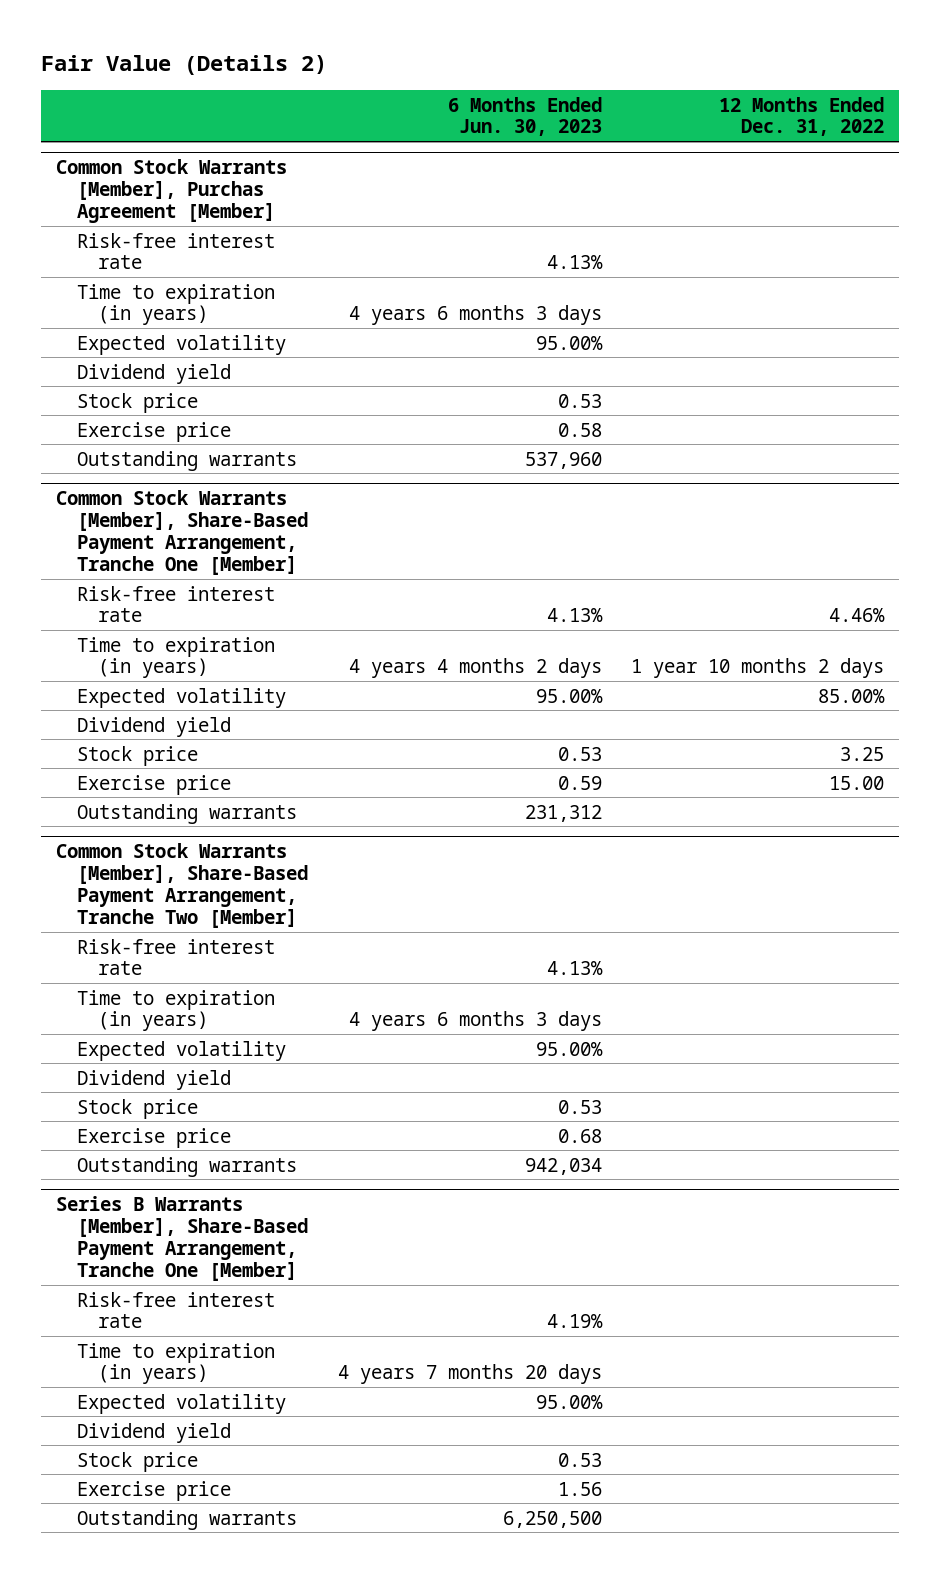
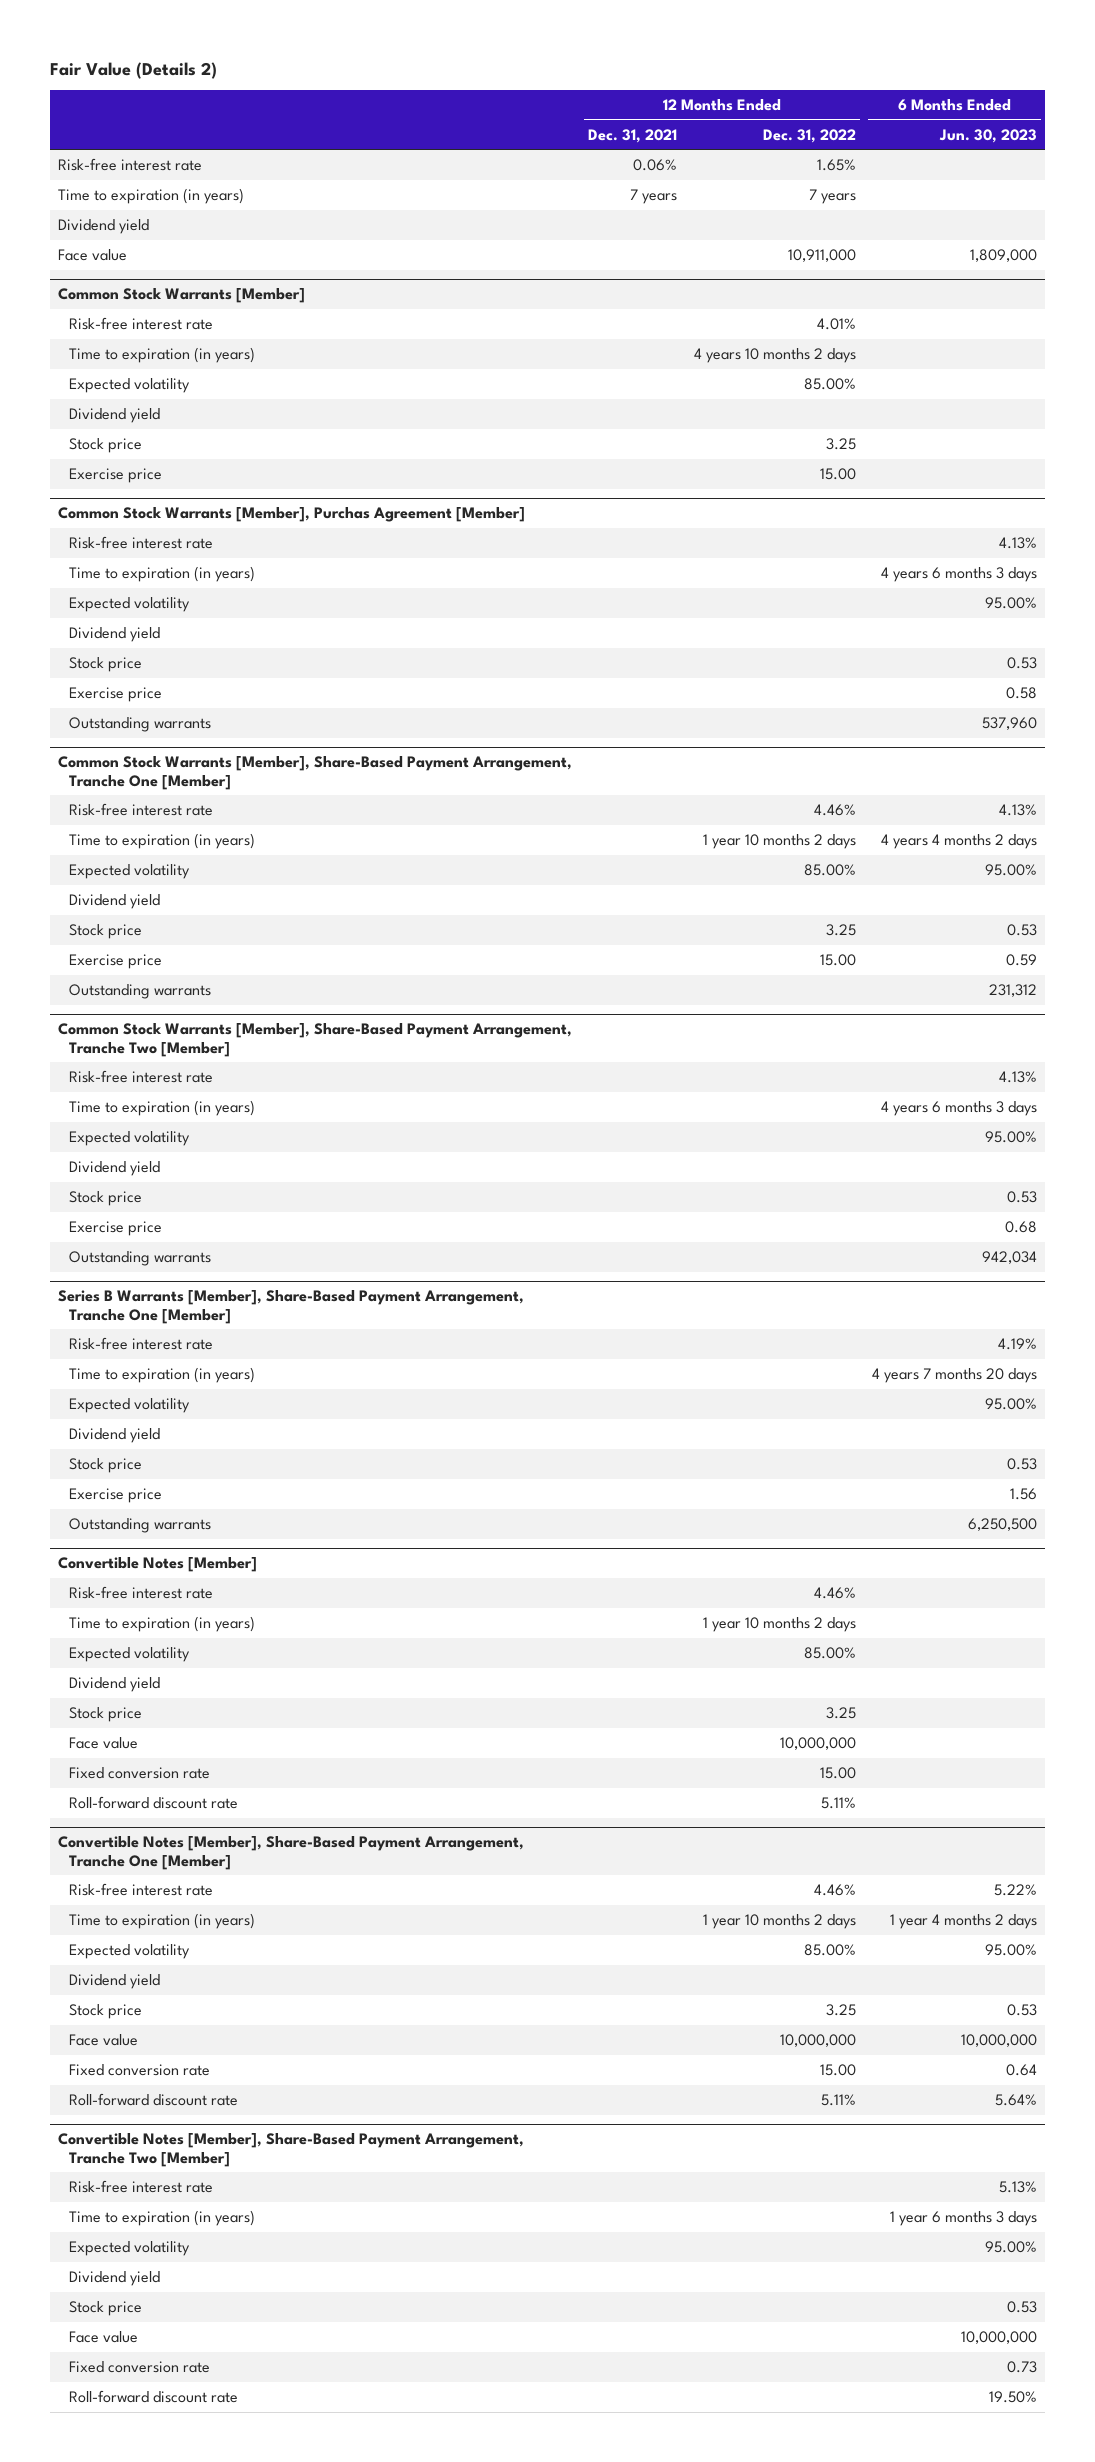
none -> [588,128,678,143] Dec. 31, 2021
none -> [58,157,203,171] Risk-free interest rate
none -> [58,187,245,204] Time to expiration (in years)
none -> [58,218,150,234] Dividend yield
none -> [58,248,128,261] Face value
none -> [58,288,306,304] Common Stock Warrants [Member]
none -> [69,316,214,330] Risk-free interest rate
none -> [69,346,256,363] Time to expiration (in years)
none -> [69,377,191,393] Expected volatility
none -> [69,407,161,423] Dividend yield
none -> [69,437,143,453] Stock price
none -> [69,467,163,483] Exercise price
none -> [58,1557,258,1573] Convertible Notes [Member]
none -> [69,1585,214,1599] Risk-free interest rate
none -> [69,1615,256,1632] Time to expiration (in years)
none -> [69,1646,191,1662] Expected volatility
none -> [69,1676,161,1692] Dividend yield
none -> [69,1706,143,1722] Stock price
none -> [69,1736,139,1749] Face value
none -> [69,1766,211,1779] Fixed conversion rate
none -> [69,1795,239,1809] Roll-forward discount rate
none -> [58,1836,525,1870] Convertible Notes [Member], Share-Based Payment Arrangement, Tranche One [Member]
none -> [69,1882,214,1896] Risk-free interest rate
none -> [69,1912,256,1929] Time to expiration (in years)
none -> [69,1943,191,1959] Expected volatility
none -> [69,1973,161,1989] Dividend yield
none -> [69,2003,143,2019] Stock price
none -> [69,2033,139,2046] Face value
none -> [69,2063,211,2076] Fixed conversion rate
none -> [69,2092,239,2106] Roll-forward discount rate
none -> [58,2133,525,2167] Convertible Notes [Member], Share-Based Payment Arrangement, Tranche Two [Member]
none -> [69,2179,214,2193] Risk-free interest rate
none -> [69,2209,256,2226] Time to expiration (in years)
none -> [69,2240,191,2256] Expected volatility
none -> [69,2270,161,2286] Dividend yield
none -> [69,2300,143,2316] Stock price
none -> [69,2330,139,2343] Face value
none -> [69,2360,211,2373] Fixed conversion rate
none -> [69,2389,239,2403] Roll-forward discount rate

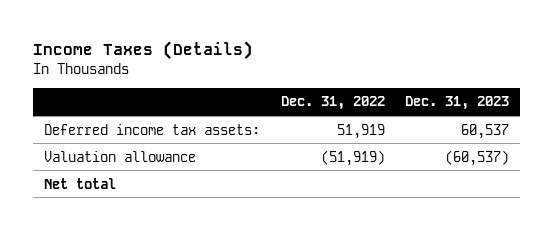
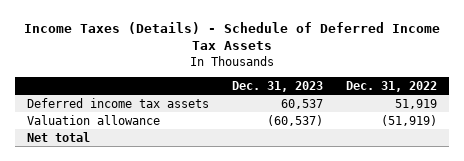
[33,40,254,60] Income Taxes (Details) -> [23,21,440,51] Income Taxes (Details) - Schedule of Deferred Income Tax Assets
[43,123,260,135] Deferred income tax assets: -> [26,97,209,108] Deferred income tax assets

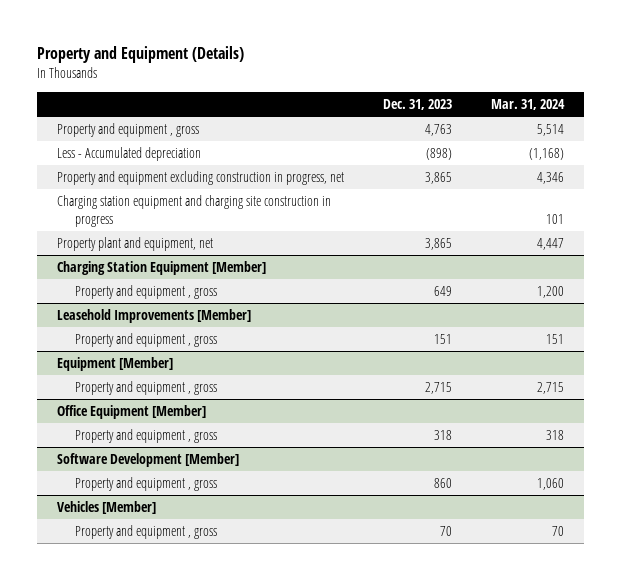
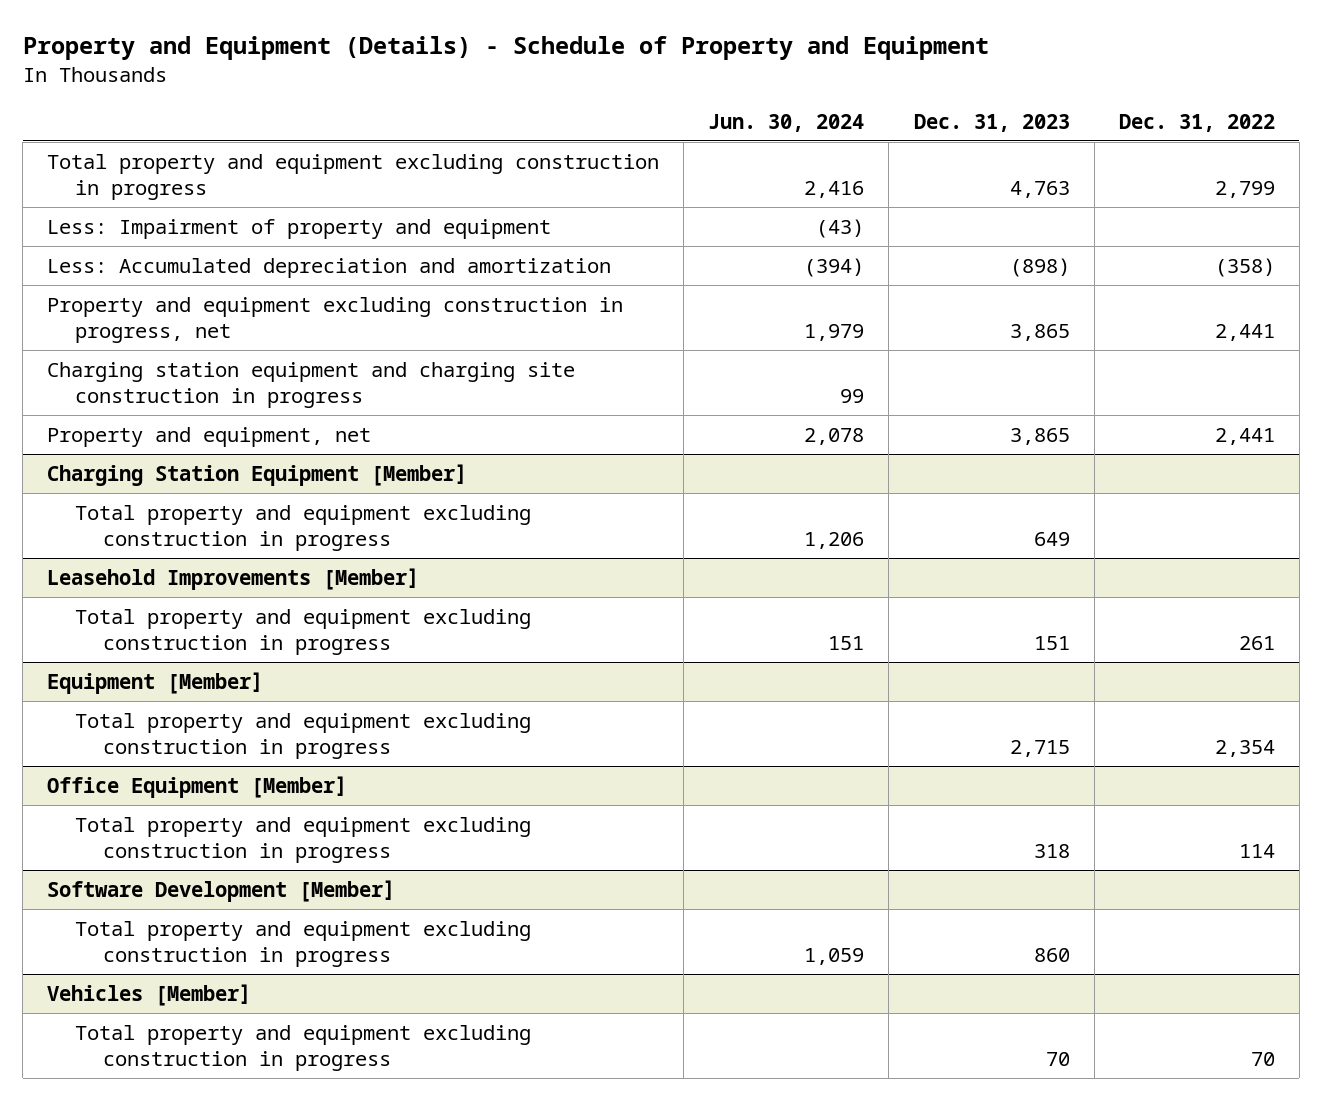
[37,45,245,63] Property and Equipment (Details) -> [22,36,989,61] Property and Equipment (Details) - Schedule of Property and Equipment
[491,98,566,110] Mar. 31, 2024 -> none
none -> [708,113,865,132] Jun. 30, 2024
none -> [1118,113,1275,132] Dec. 31, 2022
[56,123,199,138] Property and equipment , gross -> [47,153,660,200] Total property and equipment excluding construction in progress
none -> [47,218,552,239] Less: Impairment of property and equipment
[56,147,201,162] Less - Accumulated depreciation -> [47,257,612,278] Less: Accumulated depreciation and amortization
[56,237,213,252] Property plant and equipment, net -> [47,426,372,447] Property and equipment, net
[75,285,218,300] Property and equipment , gross -> [75,504,532,551] Total property and equipment excluding construction in progress
[75,333,218,348] Property and equipment , gross -> [75,608,532,655] Total property and equipment excluding construction in progress
[75,381,218,396] Property and equipment , gross -> [75,712,532,759] Total property and equipment excluding construction in progress
[75,429,218,444] Property and equipment , gross -> [75,816,532,863] Total property and equipment excluding construction in progress
[75,477,218,492] Property and equipment , gross -> [75,920,532,967] Total property and equipment excluding construction in progress
[75,525,218,540] Property and equipment , gross -> [75,1024,532,1071] Total property and equipment excluding construction in progress

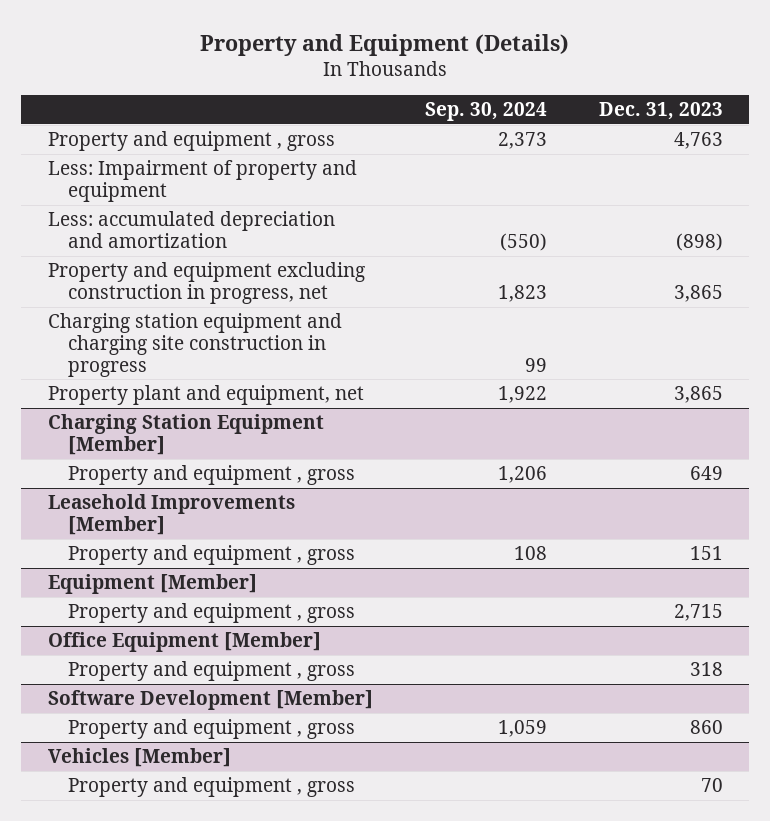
[22,36,989,61] Property and Equipment (Details) - Schedule of Property and Equipment -> [200,33,570,56] Property and Equipment (Details)
[708,113,865,132] Jun. 30, 2024 -> none
[1118,113,1275,132] Dec. 31, 2022 -> none
none -> [424,102,547,122] Sep. 30, 2024
[47,153,660,200] Total property and equipment excluding construction in progress -> [47,131,335,152] Property and equipment , gross
[47,257,612,278] Less: Accumulated depreciation and amortization -> [47,211,335,248] Less: accumulated depreciation and amortization
[47,426,372,447] Property and equipment, net -> [47,385,364,406] Property plant and equipment, net
[75,504,532,551] Total property and equipment excluding construction in progress -> [67,465,355,486] Property and equipment , gross
[75,608,532,655] Total property and equipment excluding construction in progress -> [67,545,355,566] Property and equipment , gross
[75,712,532,759] Total property and equipment excluding construction in progress -> [67,603,355,624] Property and equipment , gross
[75,816,532,863] Total property and equipment excluding construction in progress -> [67,661,355,682] Property and equipment , gross
[75,920,532,967] Total property and equipment excluding construction in progress -> [67,719,355,740] Property and equipment , gross
[75,1024,532,1071] Total property and equipment excluding construction in progress -> [67,777,355,798] Property and equipment , gross

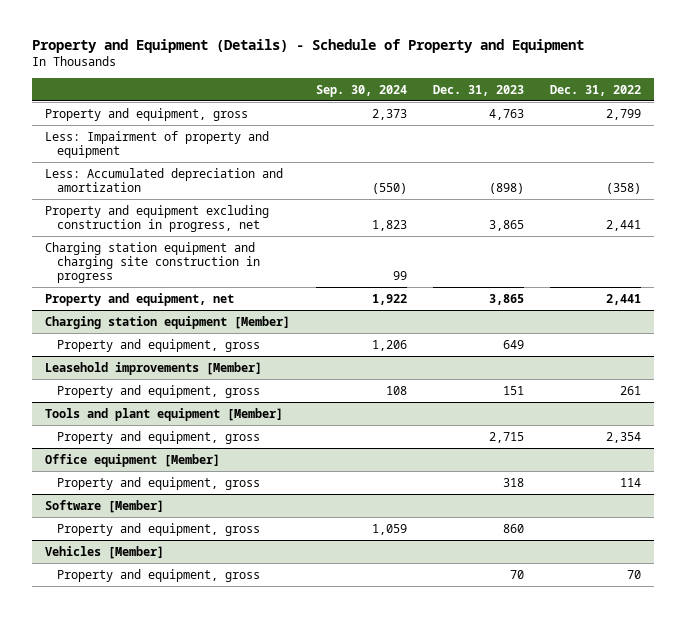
[200,33,570,56] Property and Equipment (Details) -> [31,39,584,54] Property and Equipment (Details) - Schedule of Property and Equipment
none -> [550,84,642,96] Dec. 31, 2022
[47,131,335,152] Property and equipment , gross -> [44,107,248,121] Property and equipment, gross
[47,211,335,248] Less: accumulated depreciation and amortization -> [44,167,283,192] Less: Accumulated depreciation and amortization
[47,385,364,406] Property plant and equipment, net -> [44,292,234,306] Property and equipment, net
[47,414,324,455] Charging Station Equipment [Member] -> [44,315,290,329] Charging station equipment [Member]
[67,465,355,486] Property and equipment , gross -> [56,338,260,352] Property and equipment, gross
[47,494,295,535] Leasehold Improvements [Member] -> [44,361,262,375] Leasehold improvements [Member]
[67,545,355,566] Property and equipment , gross -> [56,384,260,398] Property and equipment, gross
[47,574,257,595] Equipment [Member] -> [44,407,283,421] Tools and plant equipment [Member]
[67,603,355,624] Property and equipment , gross -> [56,430,260,444] Property and equipment, gross
[47,632,321,653] Office Equipment [Member] -> [44,453,220,467] Office equipment [Member]
[67,661,355,682] Property and equipment , gross -> [56,476,260,490] Property and equipment, gross
[47,690,373,711] Software Development [Member] -> [44,499,164,513] Software [Member]
[67,719,355,740] Property and equipment , gross -> [56,522,260,536] Property and equipment, gross
[67,777,355,798] Property and equipment , gross -> [56,568,260,582] Property and equipment, gross

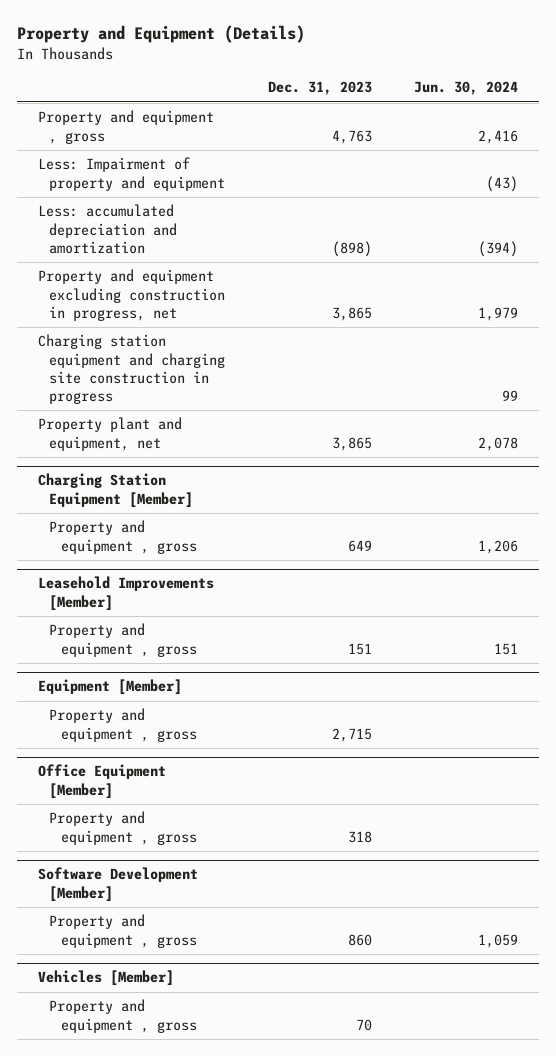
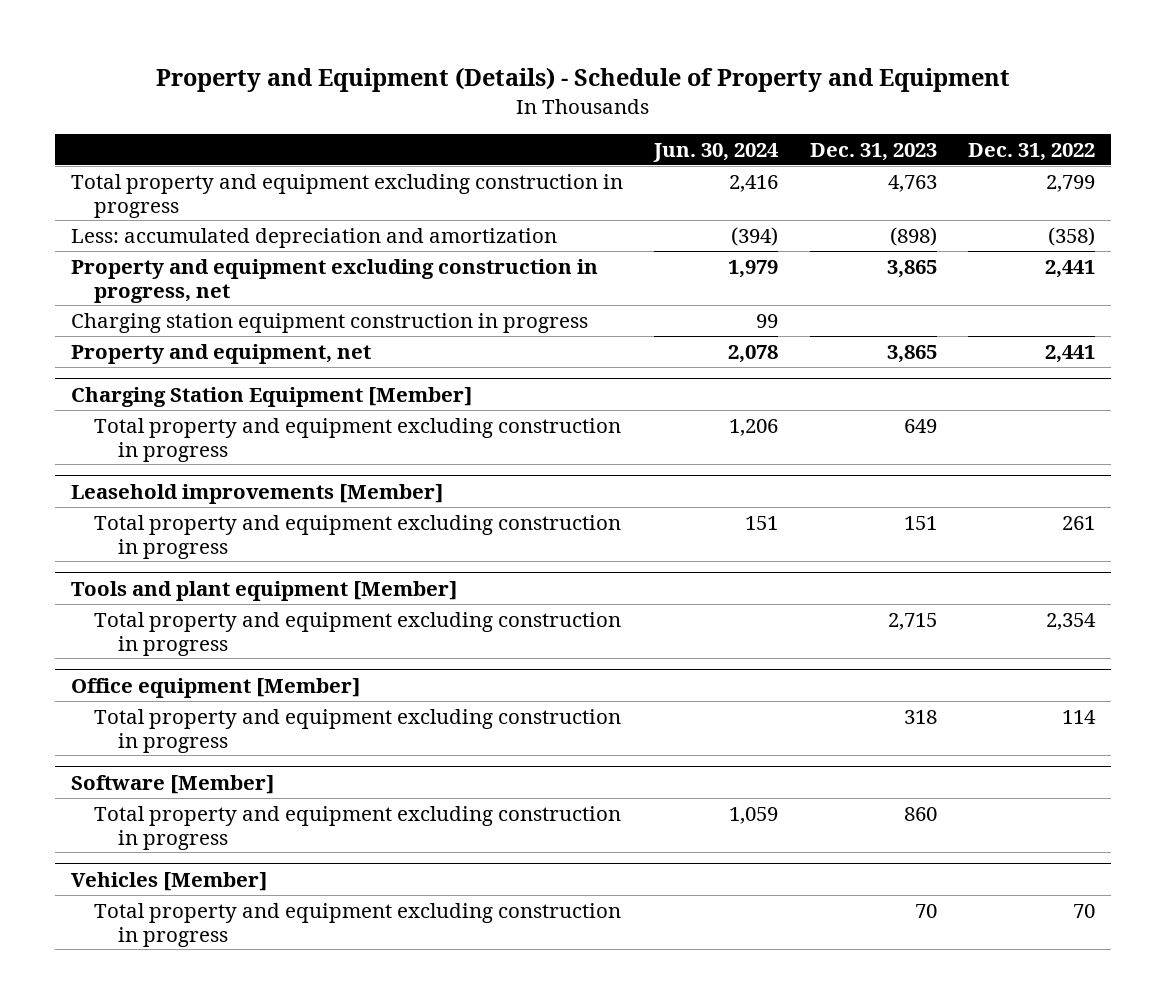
[16,25,305,44] Property and Equipment (Details) -> [155,67,1010,93] Property and Equipment (Details) - Schedule of Property and Equipment
none -> [968,142,1096,161] Dec. 31, 2022
[37,157,226,191] Less: Impairment of property and equipment -> none
[37,110,214,144] Property and equipment , gross -> [70,173,623,218] Total property and equipment excluding construction in progress
[37,334,226,405] Charging station equipment and charging site construction in progress -> [70,312,588,333] Charging station equipment construction in progress
[37,417,182,451] Property plant and equipment, net -> [70,343,371,364] Property and equipment, net
[49,520,197,554] Property and equipment , gross -> [94,417,622,462] Total property and equipment excluding construction in progress
[37,576,214,611] Leasehold Improvements [Member] -> [70,483,443,504] Leasehold improvements [Member]
[49,623,197,657] Property and equipment , gross -> [94,514,622,559] Total property and equipment excluding construction in progress
[37,679,182,696] Equipment [Member] -> [70,580,457,601] Tools and plant equipment [Member]
[49,708,197,742] Property and equipment , gross -> [94,611,622,656] Total property and equipment excluding construction in progress
[37,764,166,799] Office Equipment [Member] -> [70,677,360,698] Office equipment [Member]
[49,811,197,845] Property and equipment , gross -> [94,708,622,753] Total property and equipment excluding construction in progress
[37,867,198,902] Software Development [Member] -> [70,774,274,794] Software [Member]
[49,914,197,948] Property and equipment , gross -> [94,805,622,850] Total property and equipment excluding construction in progress
[49,999,197,1033] Property and equipment , gross -> [94,902,622,947] Total property and equipment excluding construction in progress

